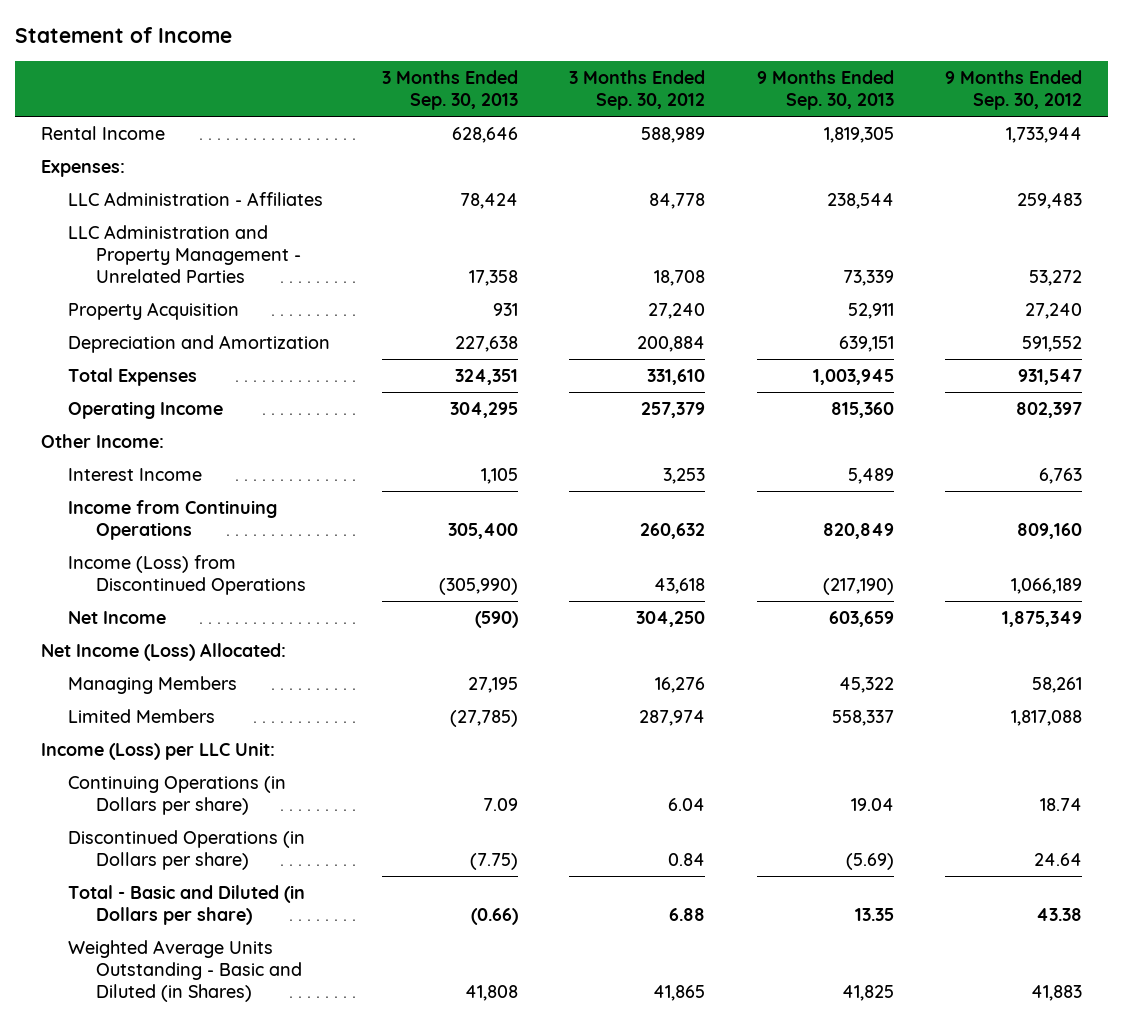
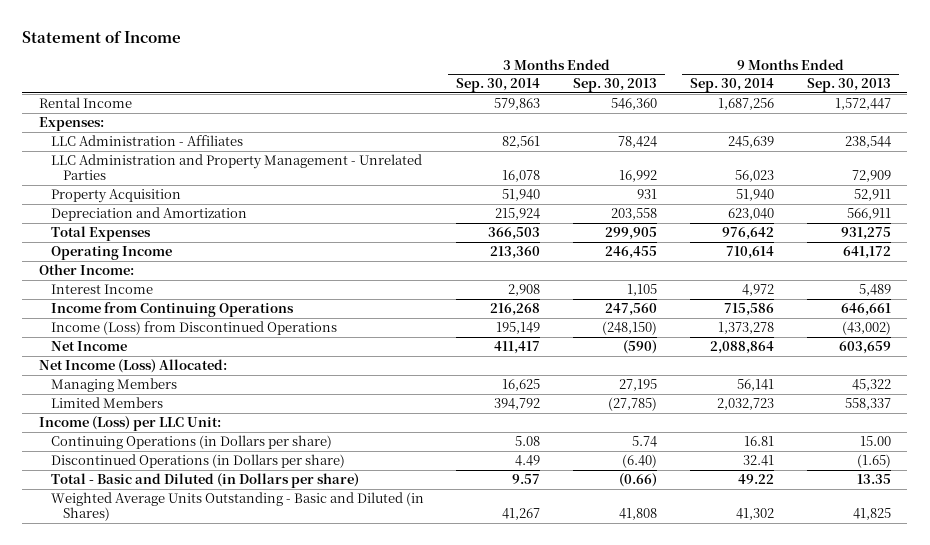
[569,70,706,111] 3 Months Ended Sep. 30, 2012 -> none
[945,70,1083,111] 9 Months Ended Sep. 30, 2012 -> none
none -> [456,78,541,93] Sep. 30, 2014
none -> [690,78,775,93] Sep. 30, 2014
[451,126,518,143] 628,646 -> [611,98,658,111] 546,360
[823,126,894,143] 1,819,305 -> [834,98,891,111] 1,572,447
[468,269,518,286] 17,358 -> [619,170,658,183] 16,992
[842,269,894,286] 73,339 -> [851,170,891,183] 72,909
[454,335,518,352] 227,638 -> [611,208,658,221] 203,558
[838,335,894,352] 639,151 -> [846,208,891,221] 566,911
[454,368,518,385] 324,351 -> [605,227,658,241] 299,905
[812,368,894,385] 1,003,945 -> [840,227,891,241] 931,275
[449,401,518,418] 304,295 -> [605,246,658,260] 246,455
[830,401,894,418] 815,360 -> [842,246,891,260] 641,172
[447,522,518,539] 305,400 -> [605,303,658,317] 247,560
[822,522,894,539] 820,849 -> [840,303,891,317] 646,661
[438,577,518,595] (305,990) -> [602,321,658,336] (248,150)
[822,577,894,595] (217,190) -> [841,321,891,336] (43,002)
[482,797,518,811] 7.09 -> [632,436,658,448] 5.74
[850,797,894,811] 19.04 -> [859,436,891,447] 15.00
[469,852,518,870] (7.75) -> [622,454,658,469] (6.40)
[845,852,894,870] (5.69) -> [856,454,891,469] (1.65)

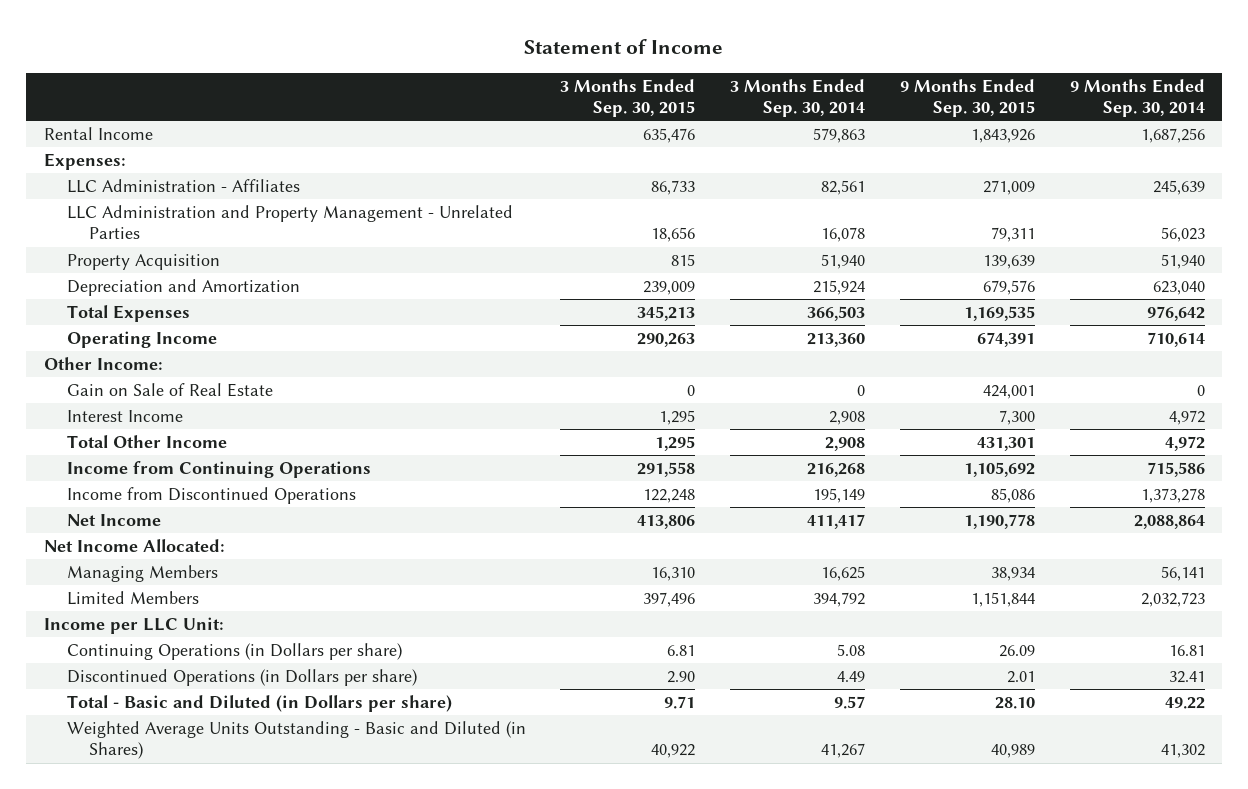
[573,78,658,93] Sep. 30, 2013 -> none
[806,78,891,93] Sep. 30, 2013 -> none
none -> [560,78,696,117] 3 Months Ended Sep. 30, 2015
none -> [899,78,1035,117] 9 Months Ended Sep. 30, 2015
none -> [66,383,273,398] Gain on Sale of Real Estate
none -> [66,435,227,449] Total Other Income
[50,321,337,336] Income (Loss) from Discontinued Operations -> [66,487,356,505] Income from Discontinued Operations
[38,359,227,374] Net Income (Loss) Allocated: -> [43,539,225,553] Net Income Allocated:
[38,416,221,432] Income (Loss) per LLC Unit: -> [43,617,224,635] Income per LLC Unit:

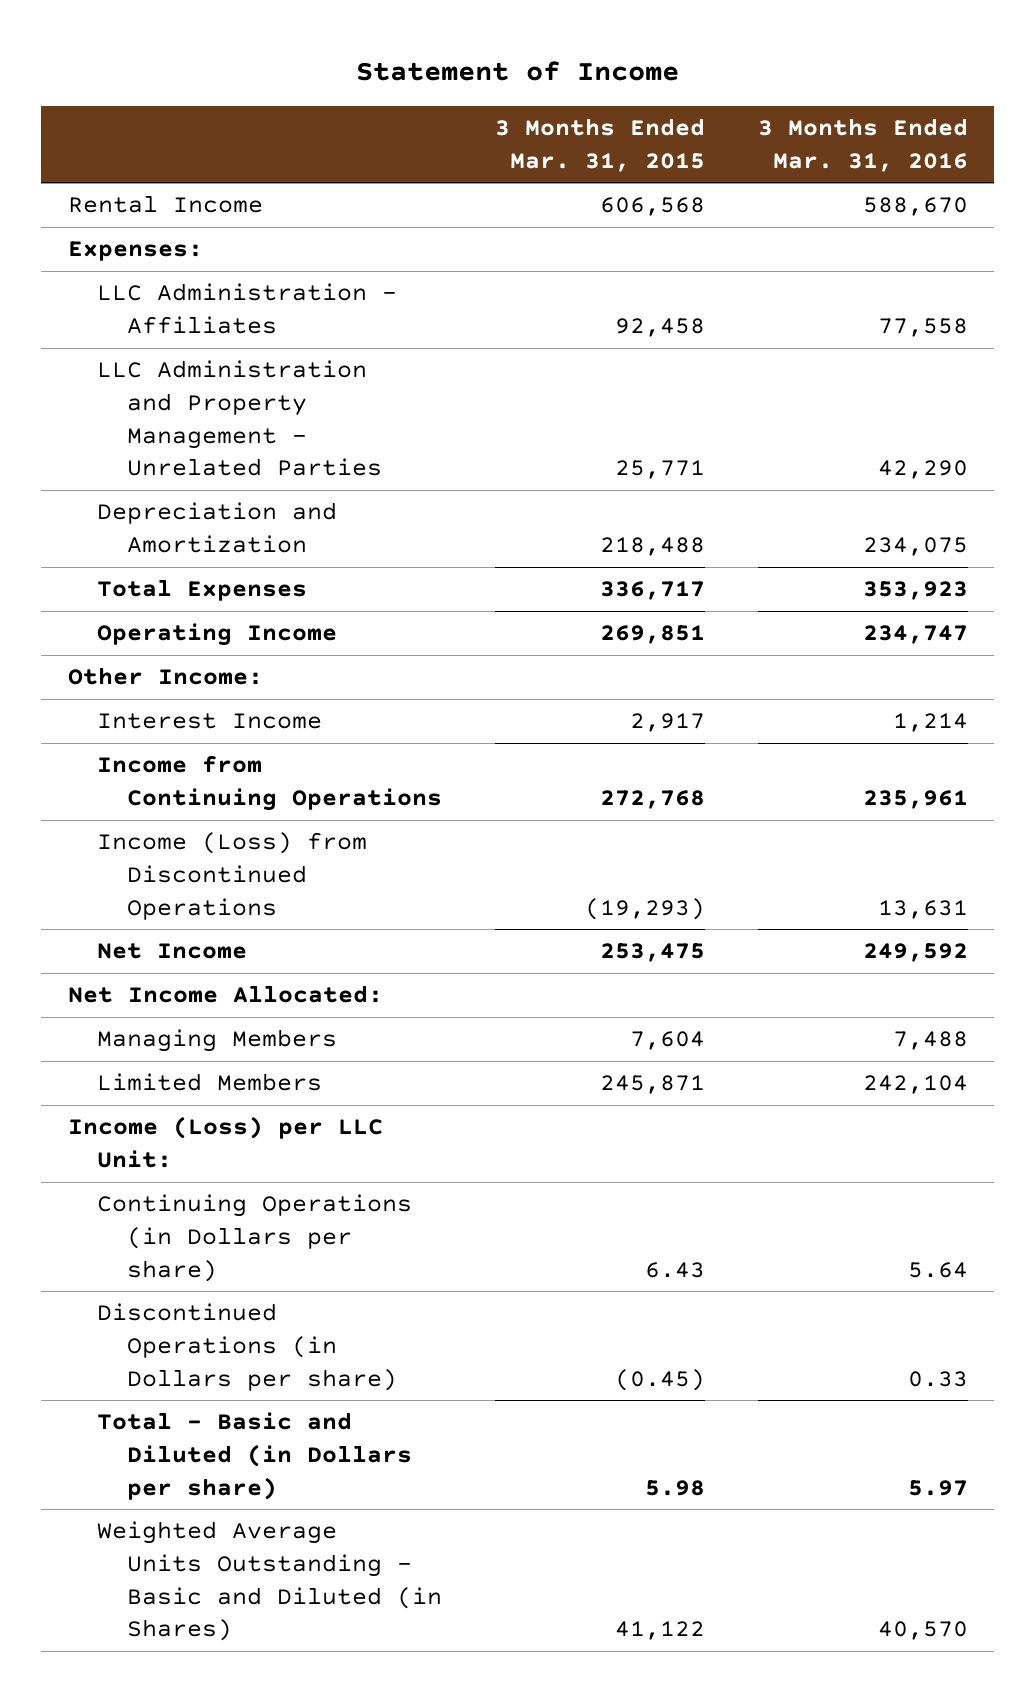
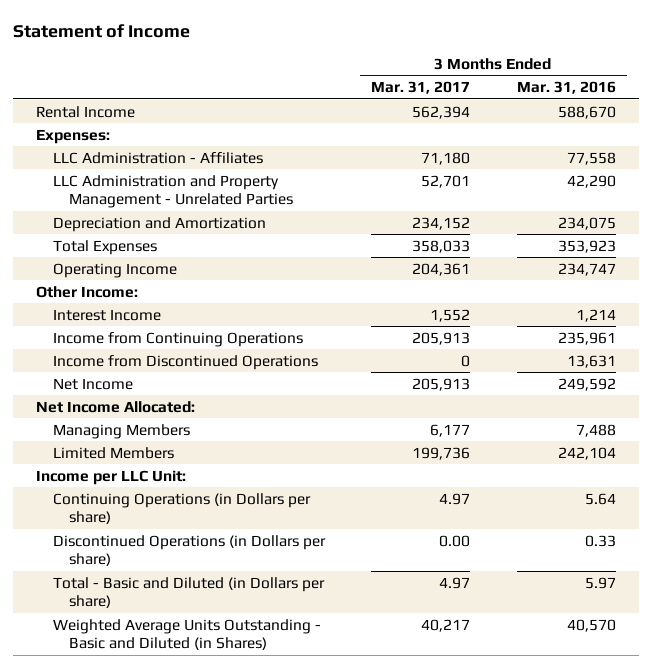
[495,117,706,172] 3 Months Ended Mar. 31, 2015 -> none
none -> [371,81,471,95] Mar. 31, 2017
[97,832,368,920] Income (Loss) from Discontinued Operations -> [52,354,318,370] Income from Discontinued Operations
[67,1116,383,1169] Income (Loss) per LLC Unit: -> [35,469,186,485] Income per LLC Unit:

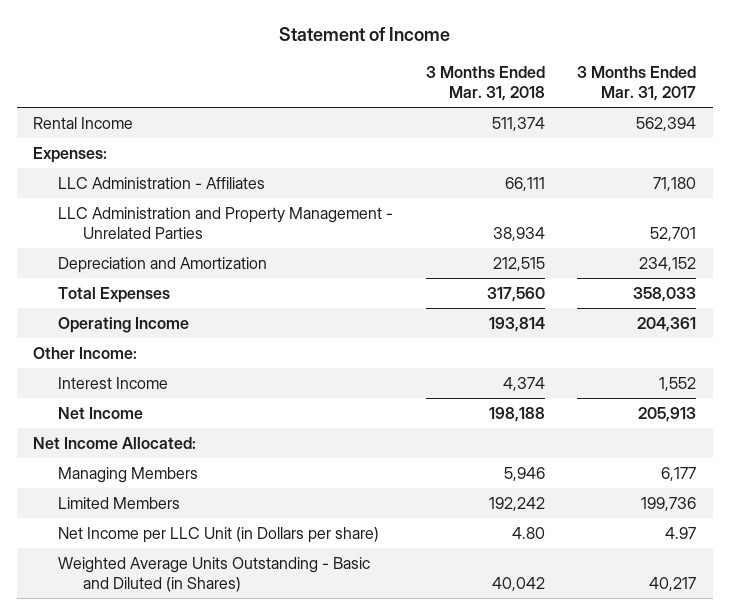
[516,81,616,95] Mar. 31, 2016 -> none
none -> [425,66,545,101] 3 Months Ended Mar. 31, 2018
[52,331,303,347] Income from Continuing Operations -> none
[52,354,318,370] Income from Discontinued Operations -> none
[35,469,186,485] Income per LLC Unit: -> none
[52,534,326,567] Discontinued Operations (in Dollars per share) -> none
[52,576,325,609] Total - Basic and Diluted (in Dollars per share) -> none
[52,492,311,525] Continuing Operations (in Dollars per share) -> [58,526,380,543] Net Income per LLC Unit (in Dollars per share)

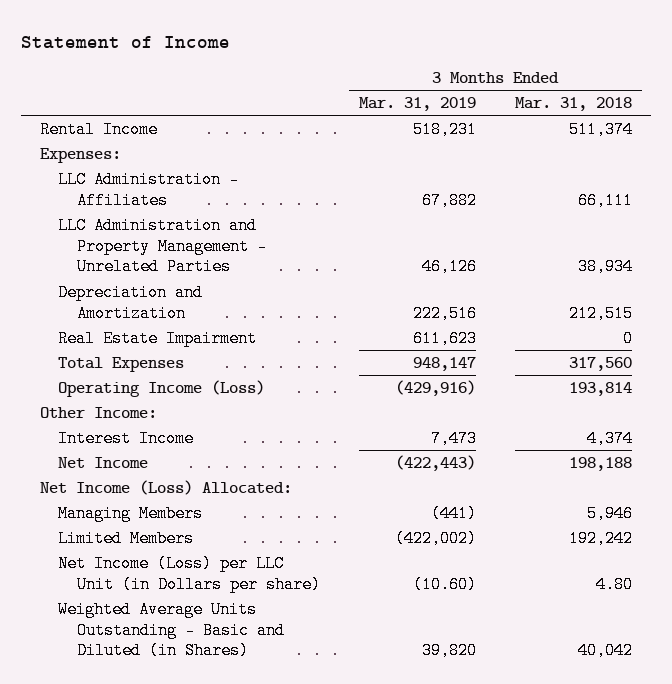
[577,66,697,101] 3 Months Ended Mar. 31, 2017 -> none
none -> [358,97,476,112] Mar. 31, 2019
none -> [58,329,258,347] Real Estate Impairment
[58,316,190,333] Operating Income -> [58,379,266,397] Operating Income (Loss)
[32,436,196,449] Net Income Allocated: -> [40,479,293,495] Net Income (Loss) Allocated:
[58,526,380,543] Net Income per LLC Unit (in Dollars per share) -> [58,554,321,593] Net Income (Loss) per LLC Unit (in Dollars per share)

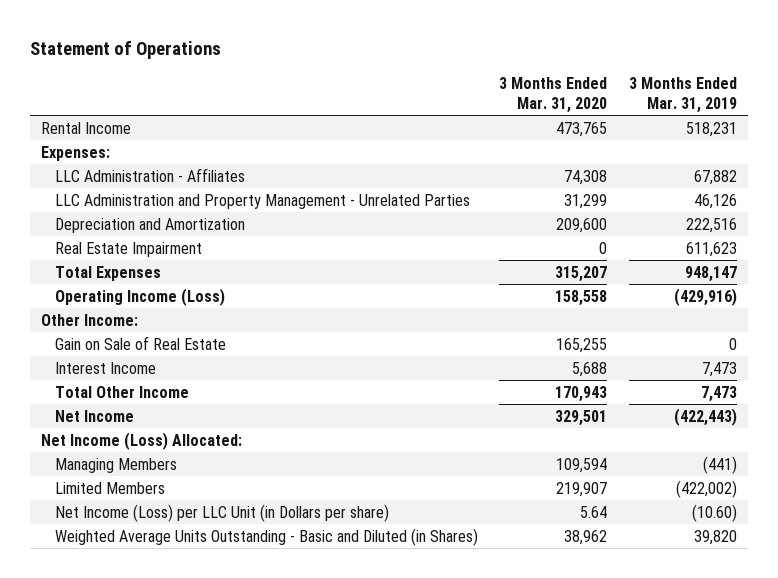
[20,35,230,49] Statement of Income -> [30,41,222,60] Statement of Operations
[514,97,632,112] Mar. 31, 2018 -> none
none -> [499,77,608,113] 3 Months Ended Mar. 31, 2020
none -> [54,335,226,350] Gain on Sale of Real Estate
none -> [54,385,189,398] Total Other Income

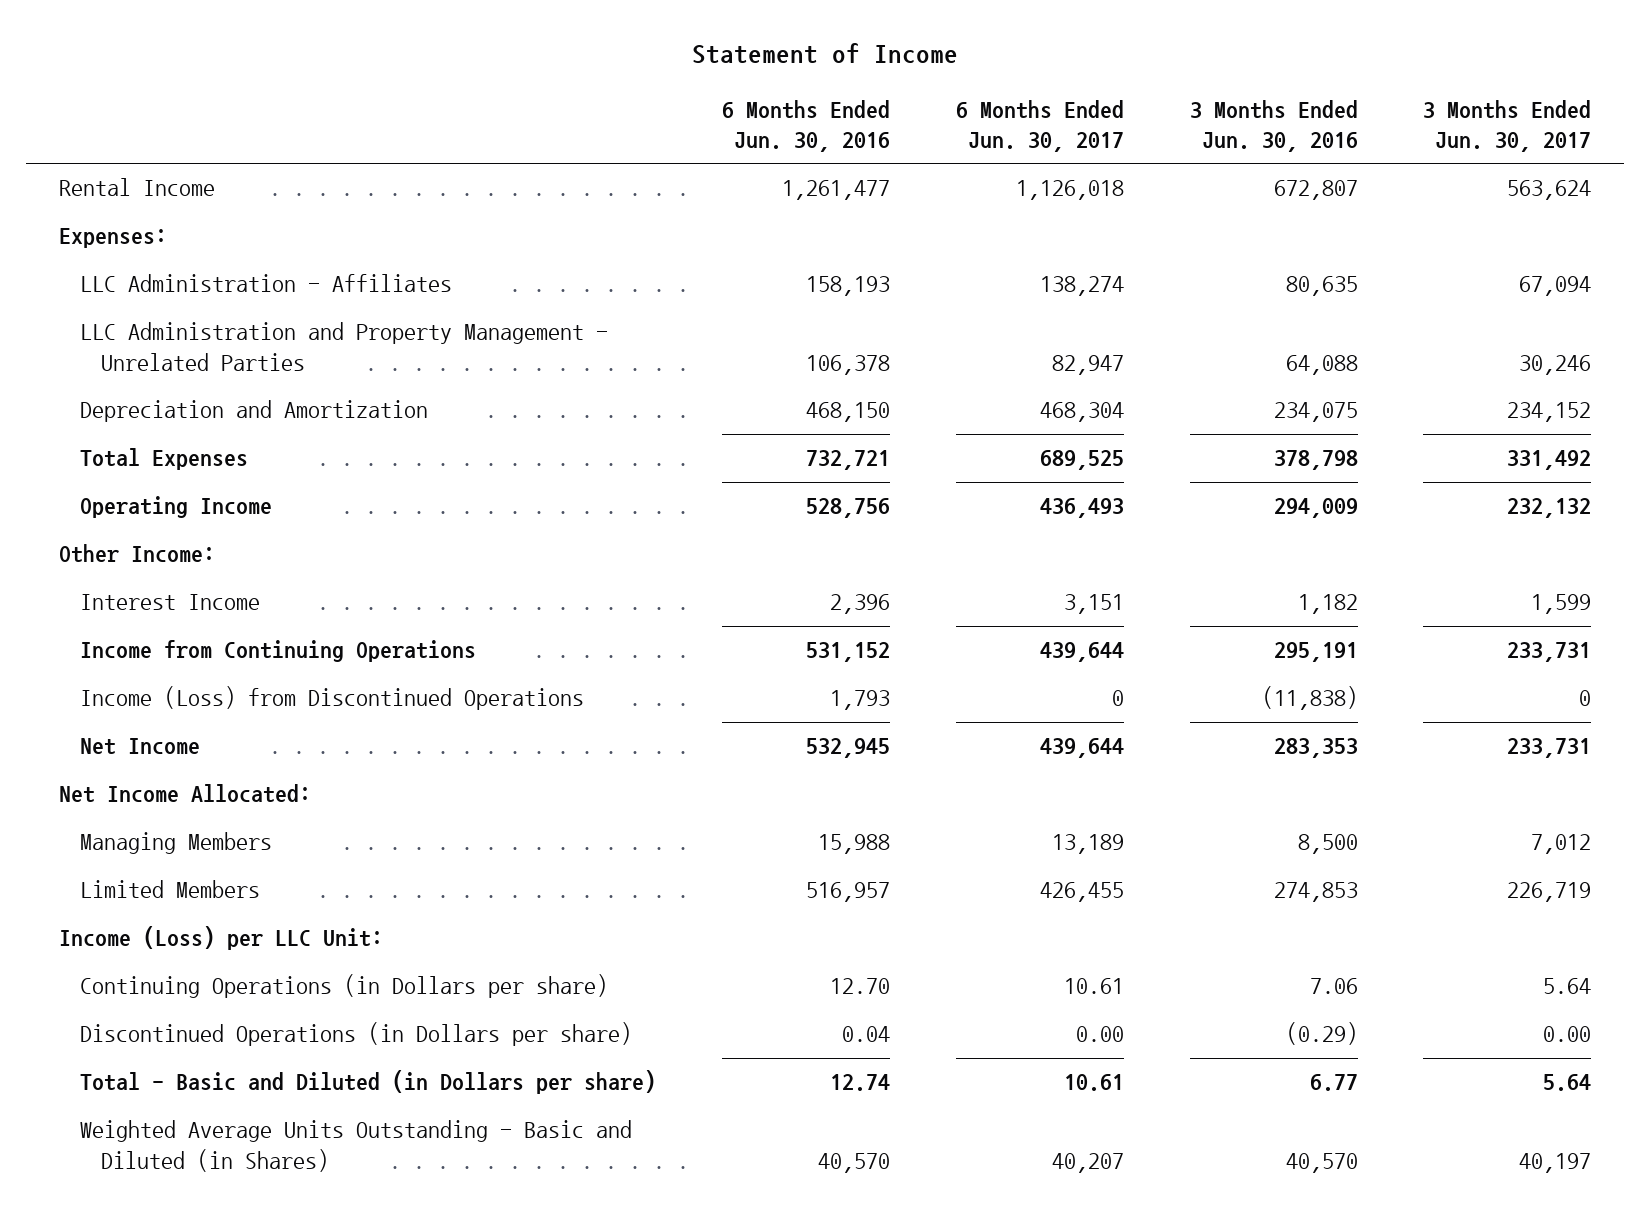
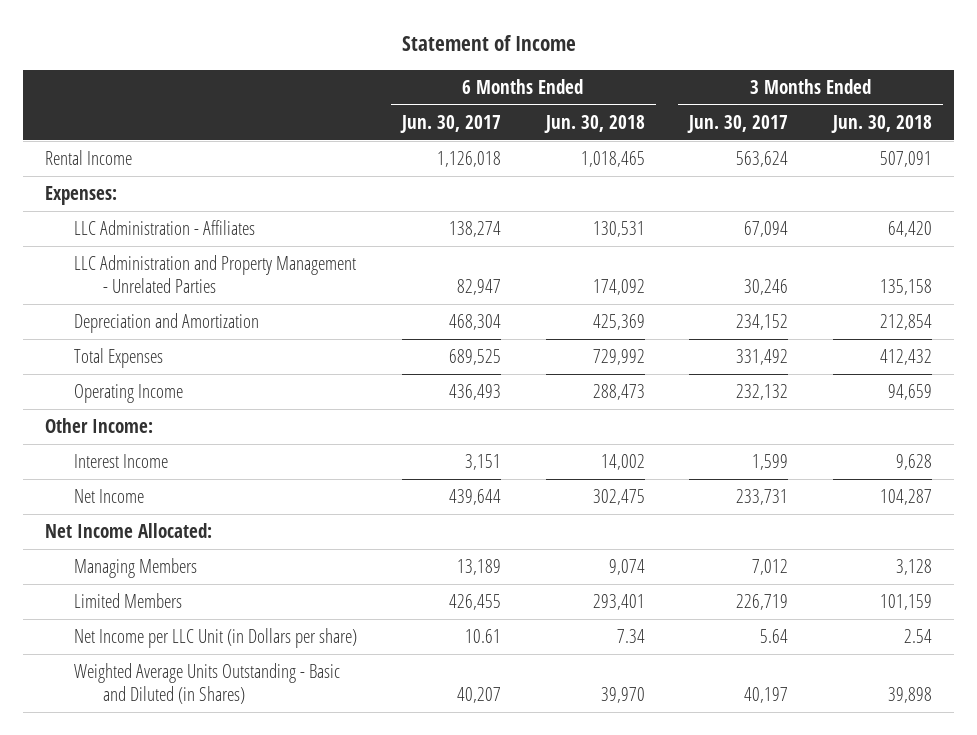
[721,99,890,152] 6 Months Ended Jun. 30, 2016 -> none
[1189,99,1358,152] 3 Months Ended Jun. 30, 2016 -> none
none -> [543,114,645,133] Jun. 30, 2018
none -> [830,114,932,133] Jun. 30, 2018
[79,640,476,663] Income from Continuing Operations -> none
[79,686,584,711] Income (Loss) from Discontinued Operations -> none
[58,926,383,951] Income (Loss) per LLC Unit: -> none
[79,1022,632,1047] Discontinued Operations (in Dollars per share) -> none
[79,1070,656,1095] Total - Basic and Diluted (in Dollars per share) -> none
[79,974,608,999] Continuing Operations (in Dollars per share) -> [74,627,358,648] Net Income per LLC Unit (in Dollars per share)

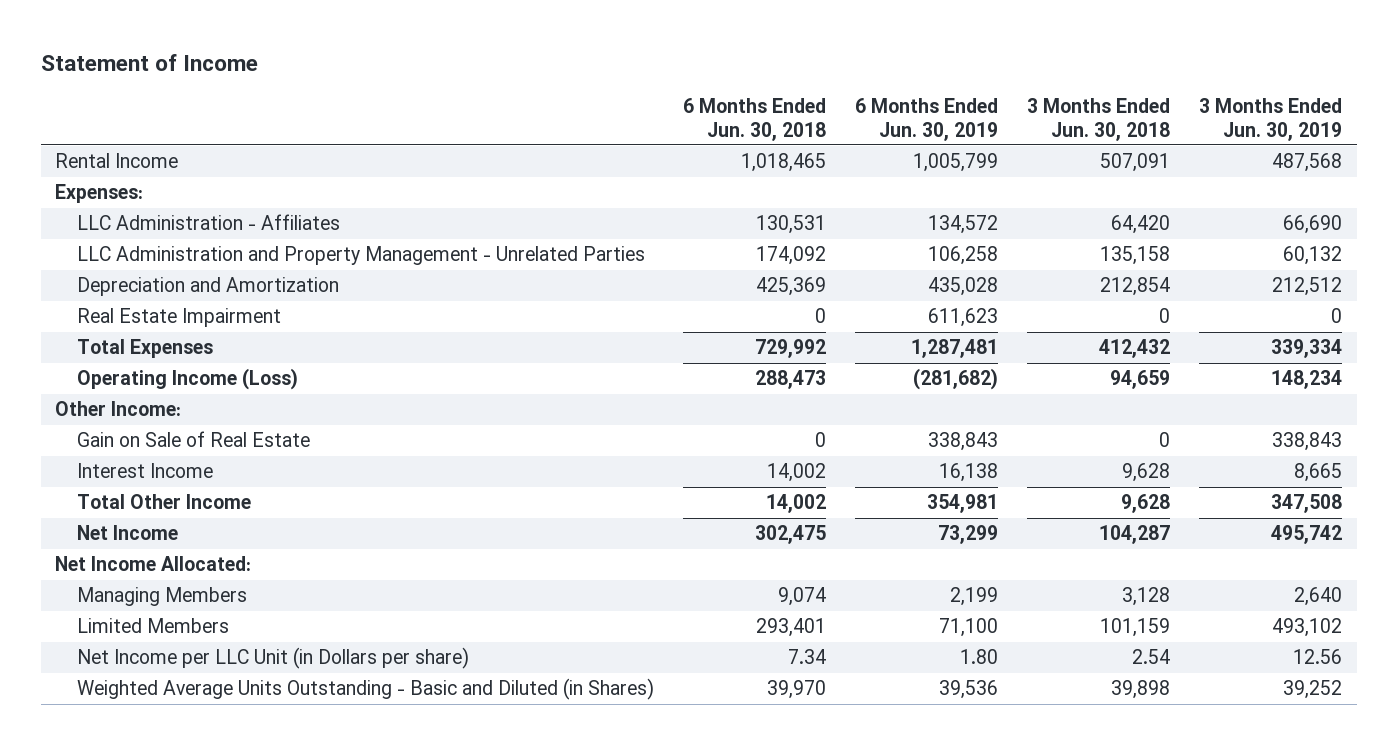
[399,114,501,133] Jun. 30, 2017 -> none
[687,114,789,133] Jun. 30, 2017 -> none
none -> [855,98,999,141] 6 Months Ended Jun. 30, 2019
none -> [1199,98,1343,141] 3 Months Ended Jun. 30, 2019
none -> [77,308,282,328] Real Estate Impairment
[74,383,184,403] Operating Income -> [77,368,299,391] Operating Income (Loss)
none -> [77,431,311,448] Gain on Sale of Real Estate
none -> [77,494,252,510] Total Other Income

